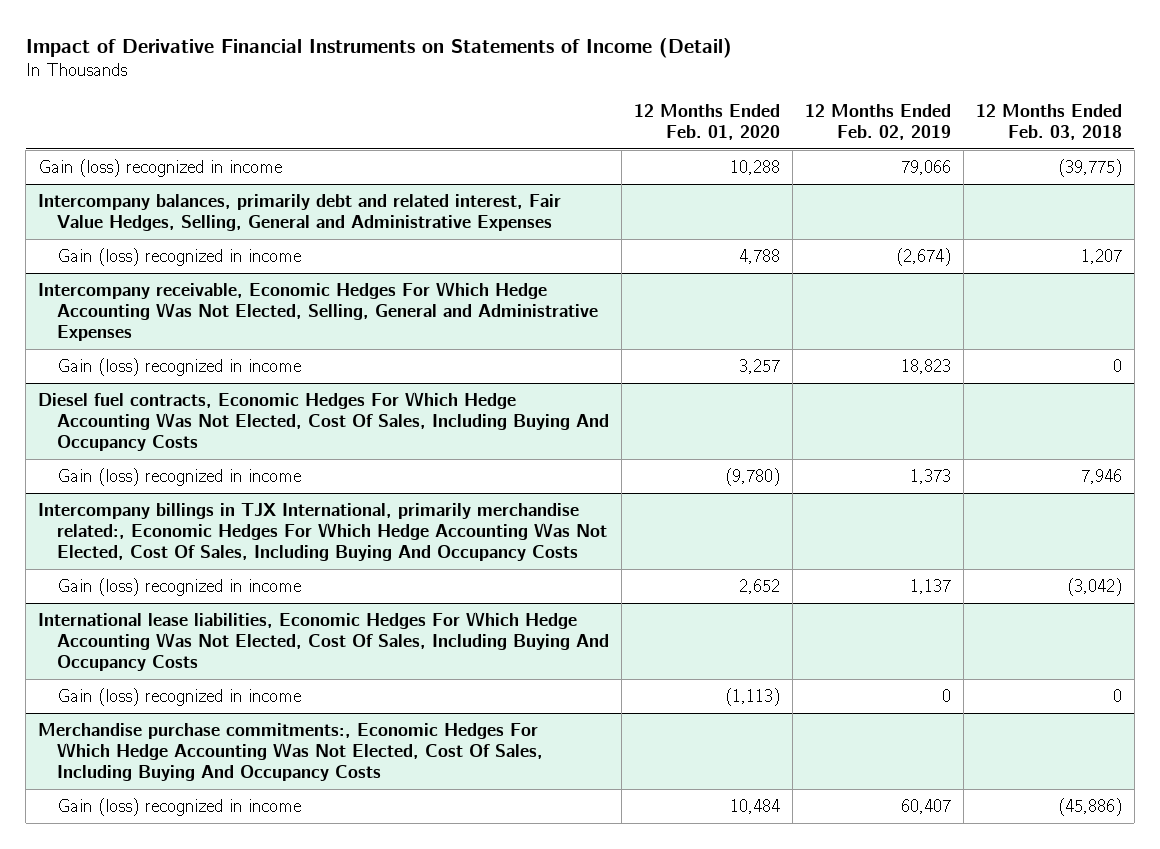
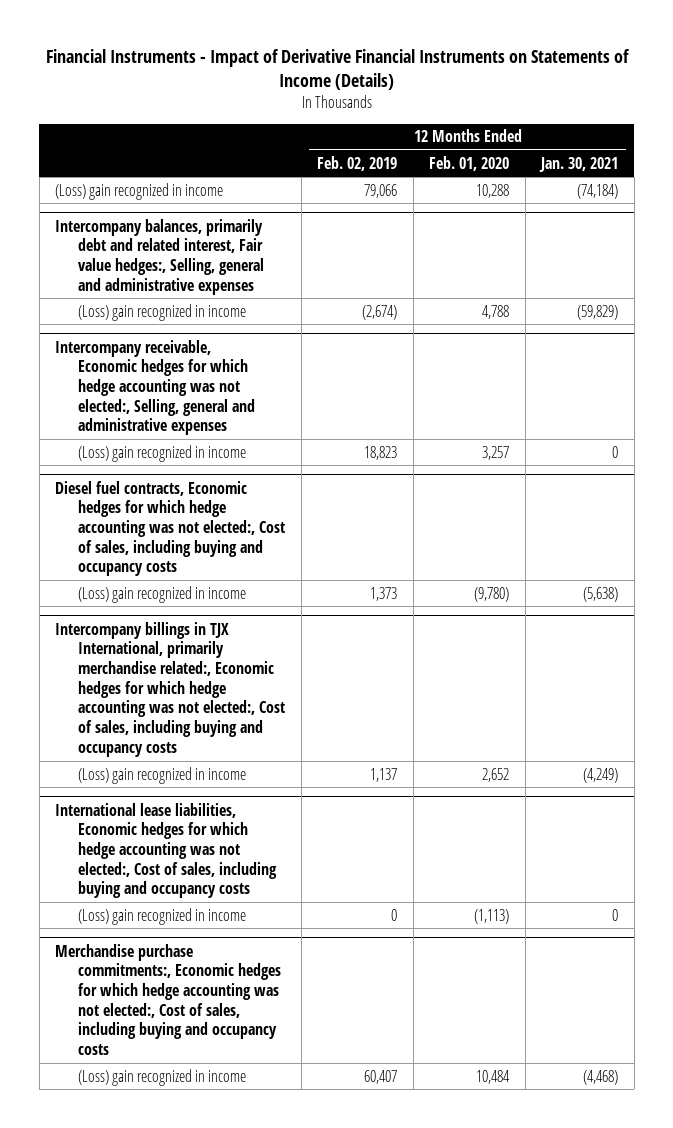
[25,37,732,58] Impact of Derivative Financial Instruments on Statements of Income (Detail) -> [45,49,630,91] Financial Instruments - Impact of Derivative Financial Instruments on Statements of Income (Details)
[975,103,1122,140] 12 Months Ended Feb. 03, 2018 -> none
none -> [539,156,619,172] Jan. 30, 2021
[38,159,283,178] Gain (loss) recognized in income -> [55,182,224,200] (Loss) gain recognized in income
[38,194,562,231] Intercompany balances, primarily debt and related interest, Fair Value Hedges, Selling, General and Administrative Expenses -> [55,218,265,295] Intercompany balances, primarily debt and related interest, Fair value hedges:, Selling, general and administrative expenses
[57,248,302,267] Gain (loss) recognized in income -> [78,303,247,321] (Loss) gain recognized in income
[38,281,599,341] Intercompany receivable, Economic Hedges For Which Hedge Accounting Was Not Elected, Selling, General and Administrative Expenses -> [55,339,256,436] Intercompany receivable, Economic hedges for which hedge accounting was not elected:, Selling, general and administrative expenses
[57,358,302,377] Gain (loss) recognized in income -> [78,444,247,462] (Loss) gain recognized in income
[38,391,610,451] Diesel fuel contracts, Economic Hedges For Which Hedge Accounting Was Not Elected, Cost Of Sales, Including Buying And Occupancy Costs -> [55,480,286,577] Diesel fuel contracts, Economic hedges for which hedge accounting was not elected:, Cost of sales, including buying and occupancy costs
[57,468,302,487] Gain (loss) recognized in income -> [78,585,247,603] (Loss) gain recognized in income
[38,503,608,561] Intercompany billings in TJX International, primarily merchandise related:, Economic Hedges For Which Hedge Accounting Was Not Elected, Cost Of Sales, Including Buying And Occupancy Costs -> [55,621,286,757] Intercompany billings in TJX International, primarily merchandise related:, Economic hedges for which hedge accounting was not elected:, Cost of sales, including buying and occupancy costs
[57,578,302,597] Gain (loss) recognized in income -> [78,766,247,784] (Loss) gain recognized in income
[38,611,610,671] International lease liabilities, Economic Hedges For Which Hedge Accounting Was Not Elected, Cost Of Sales, Including Buying And Occupancy Costs -> [55,802,278,899] International lease liabilities, Economic hedges for which hedge accounting was not elected:, Cost of sales, including buying and occupancy costs
[57,688,302,707] Gain (loss) recognized in income -> [78,907,247,925] (Loss) gain recognized in income
[38,723,544,781] Merchandise purchase commitments:, Economic Hedges For Which Hedge Accounting Was Not Elected, Cost Of Sales, Including Buying And Occupancy Costs -> [55,943,282,1056] Merchandise purchase commitments:, Economic hedges for which hedge accounting was not elected:, Cost of sales, including buying and occupancy costs
[57,798,302,817] Gain (loss) recognized in income -> [78,1068,247,1086] (Loss) gain recognized in income

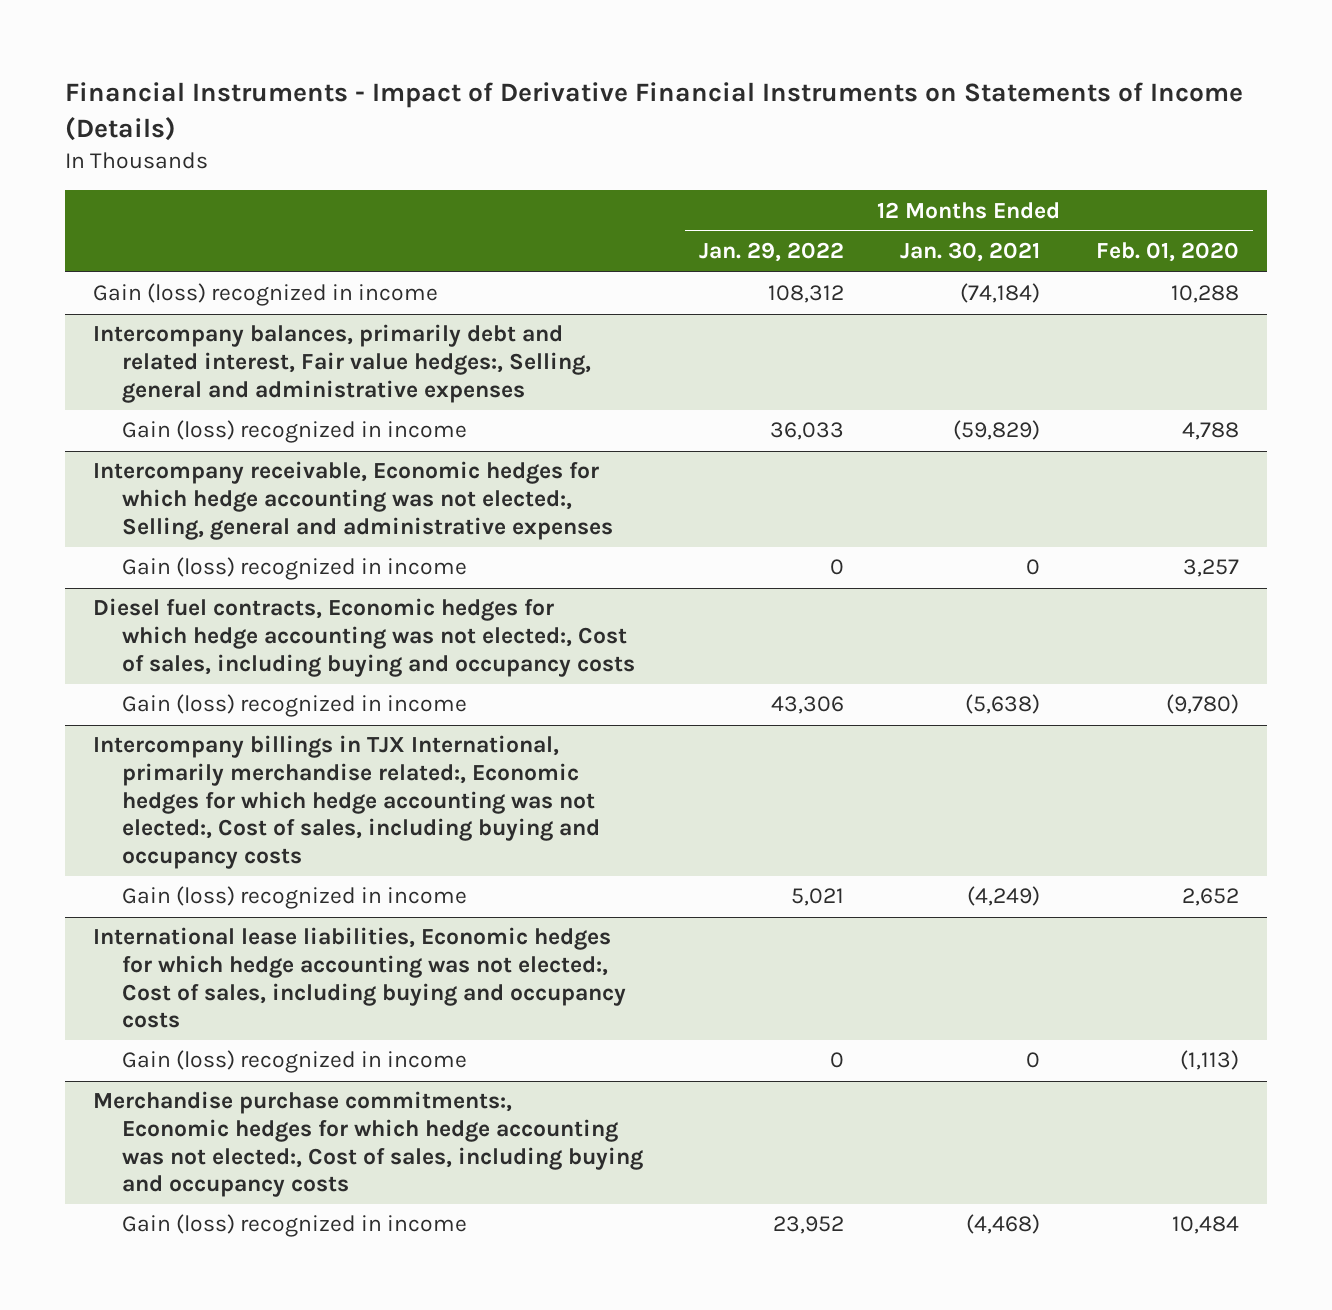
[317,155,398,171] Feb. 02, 2019 -> none
none -> [699,242,845,263] Jan. 29, 2022
[55,182,224,200] (Loss) gain recognized in income -> [93,283,439,307] Gain (loss) recognized in income
[78,303,247,321] (Loss) gain recognized in income -> [122,420,468,444] Gain (loss) recognized in income
[78,444,247,462] (Loss) gain recognized in income -> [122,557,468,581] Gain (loss) recognized in income
[78,585,247,603] (Loss) gain recognized in income -> [122,694,468,718] Gain (loss) recognized in income
[78,766,247,784] (Loss) gain recognized in income -> [122,886,468,910] Gain (loss) recognized in income
[78,907,247,925] (Loss) gain recognized in income -> [122,1050,468,1074] Gain (loss) recognized in income
[78,1068,247,1086] (Loss) gain recognized in income -> [122,1214,468,1238] Gain (loss) recognized in income

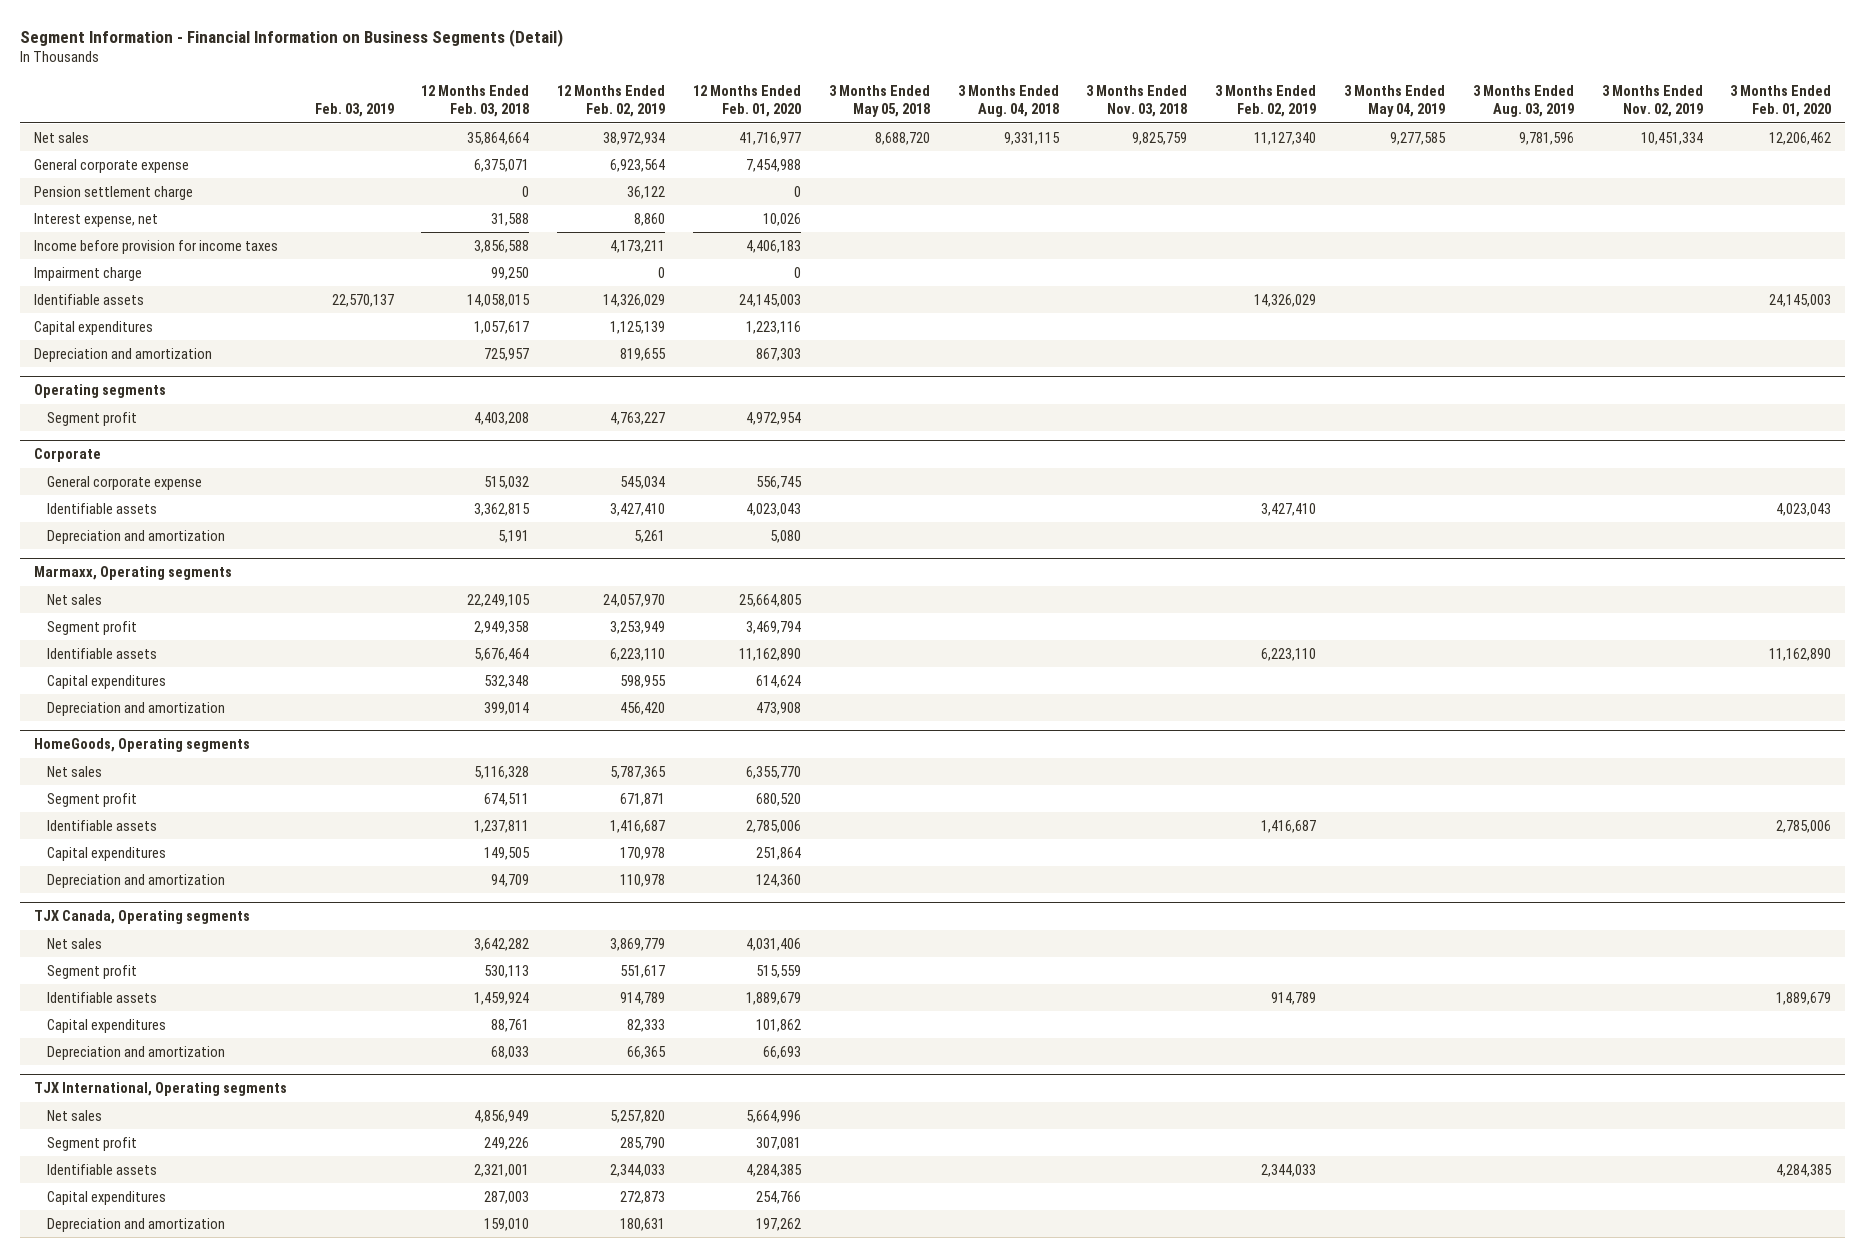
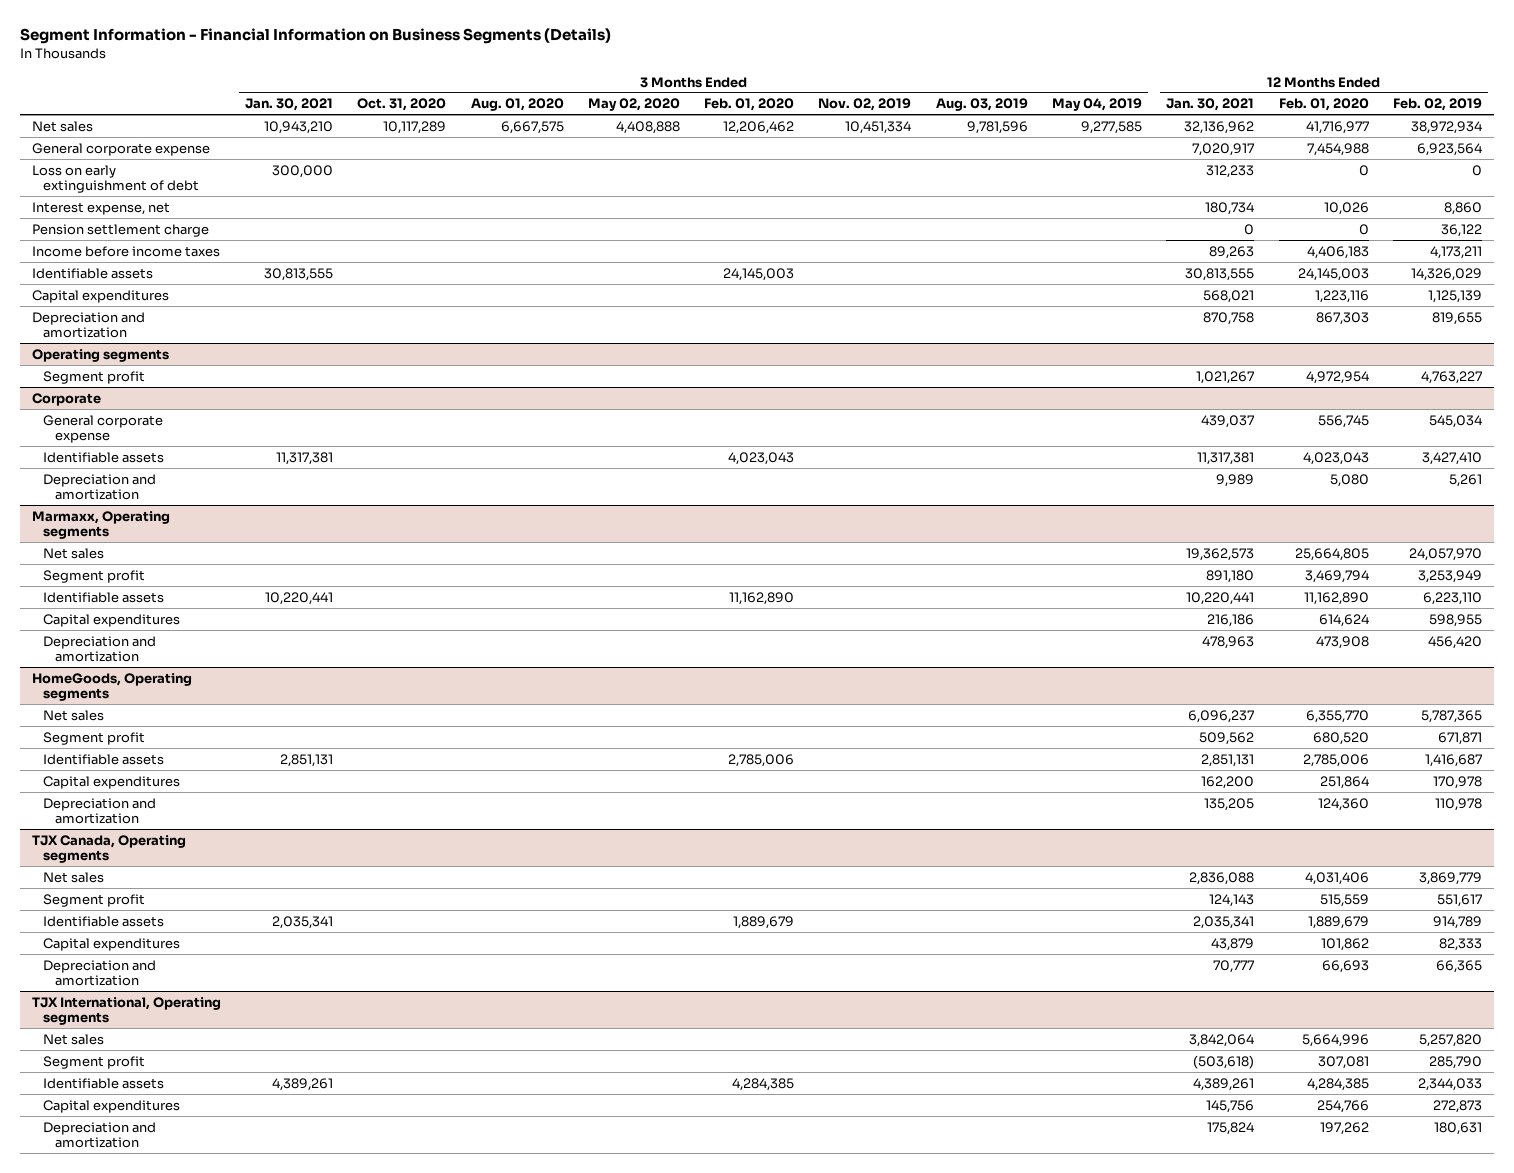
[19,28,563,47] Segment Information - Financial Information on Business Segments (Detail) -> [19,28,611,45] Segment Information - Financial Information on Business Segments (Details)
[314,103,394,118] Feb. 03, 2019 -> none
[421,84,530,118] 12 Months Ended Feb. 03, 2018 -> none
[828,84,930,118] 3 Months Ended May 05, 2018 -> none
[957,84,1059,118] 3 Months Ended Aug. 04, 2018 -> none
[1086,84,1188,118] 3 Months Ended Nov. 03, 2018 -> none
[1215,84,1317,118] 3 Months Ended Feb. 02, 2019 -> none
none -> [245,98,334,112] Jan. 30, 2021
none -> [357,98,447,112] Oct. 31, 2020
none -> [470,98,564,112] Aug. 01, 2020
none -> [587,98,680,112] May 02, 2020
none -> [1166,98,1255,112] Jan. 30, 2021
none -> [31,164,200,194] Loss on early extinguishment of debt
[33,266,142,281] Impairment charge -> none
[33,185,193,200] Pension settlement charge -> [31,223,209,237] Pension settlement charge
[33,239,278,254] Income before provision for income taxes -> [31,245,220,257] Income before income taxes

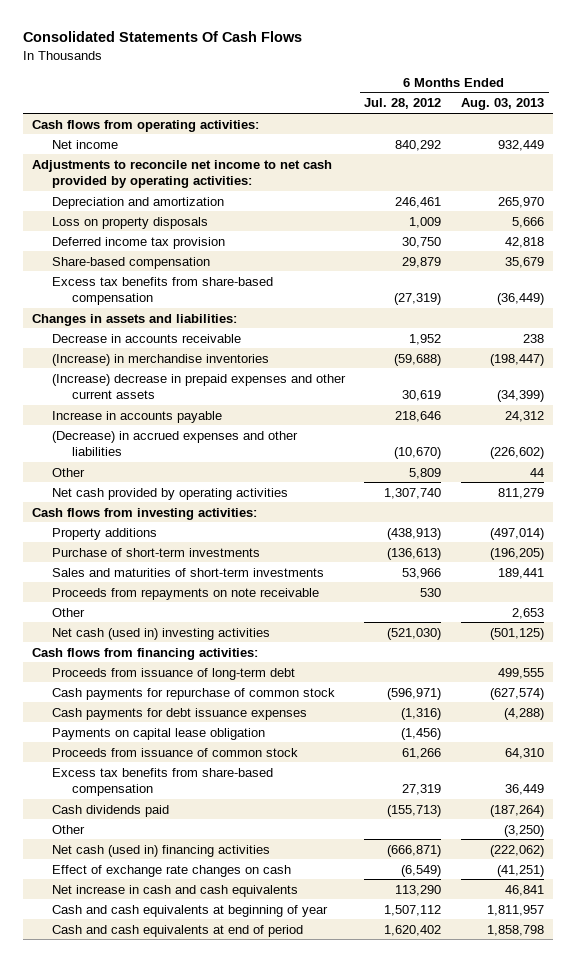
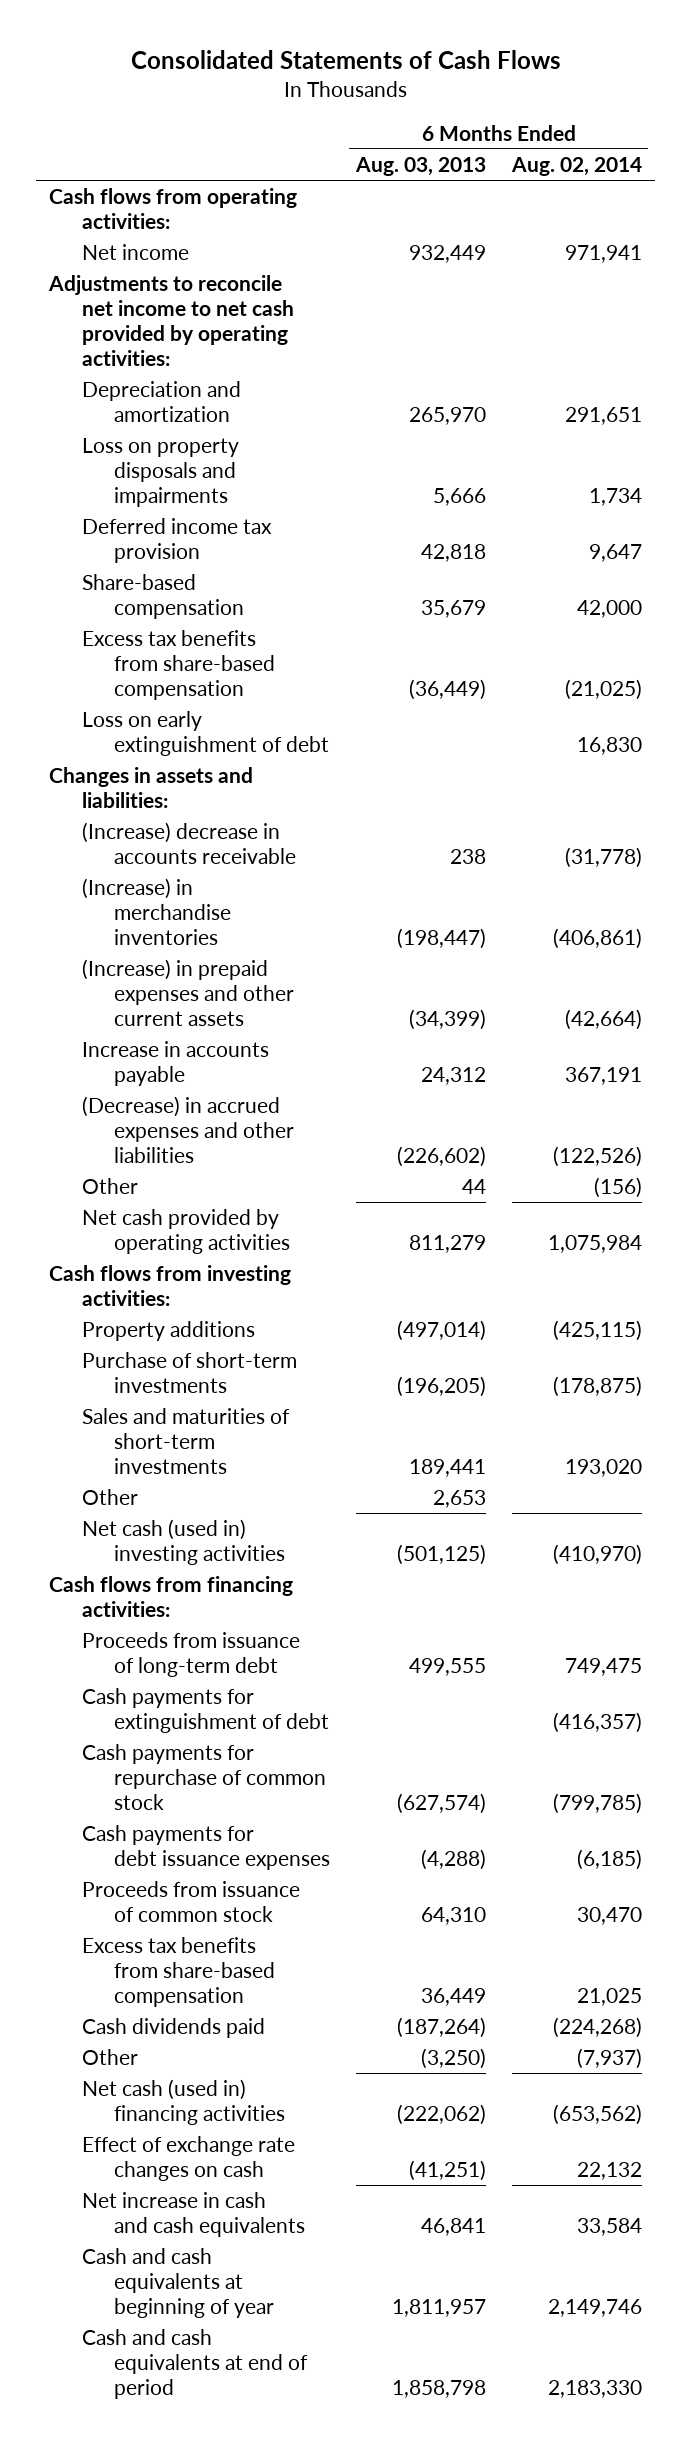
[22,31,302,43] Consolidated Statements Of Cash Flows -> [130,49,561,69] Consolidated Statements of Cash Flows
[364,98,442,110] Jul. 28, 2012 -> none
none -> [510,157,642,177] Aug. 02, 2014
[52,216,209,229] Loss on property disposals -> [81,438,239,508] Loss on property disposals and impairments
none -> [81,711,330,757] Loss on early extinguishment of debt
[52,333,242,343] Decrease in accounts receivable -> [81,822,297,865] (Increase) decrease in accounts receivable
[52,373,347,400] (Increase) decrease in prepaid expenses and other current assets -> [81,959,295,1027] (Increase) in prepaid expenses and other current assets
[52,587,320,600] Proceeds from repayments on note receivable -> none
none -> [81,1688,330,1734] Cash payments for extinguishment of debt
[52,727,266,740] Payments on capital lease obligation -> none

